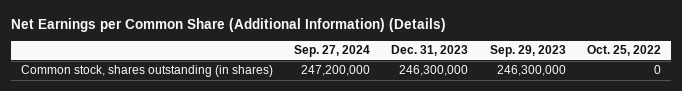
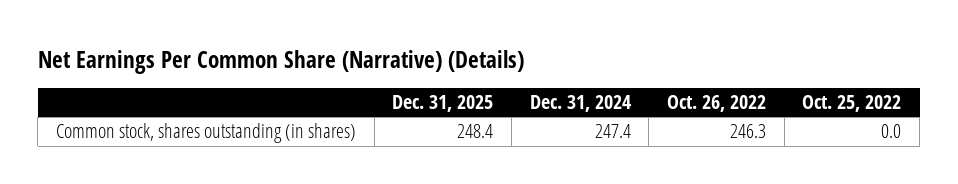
[10,18,446,33] Net Earnings per Common Share (Additional Information) (Details) -> [37,50,524,75] Net Earnings Per Common Share (Narrative) (Details)
[294,45,371,58] Sep. 27, 2024 -> none
[391,45,469,57] Dec. 31, 2023 -> none
[489,45,566,58] Sep. 29, 2023 -> none
none -> [392,94,494,112] Dec. 31, 2025
none -> [529,94,631,112] Dec. 31, 2024
none -> [667,94,767,112] Oct. 26, 2022
[653,65,661,75] 0 -> [881,124,902,139] 0.0

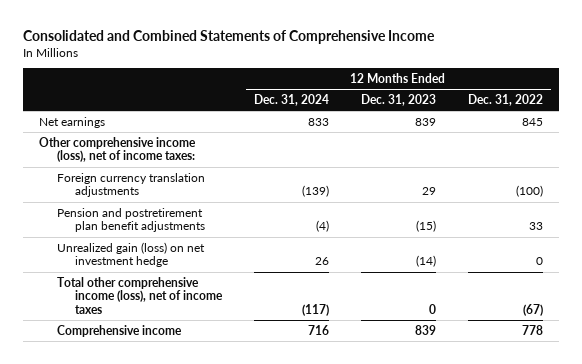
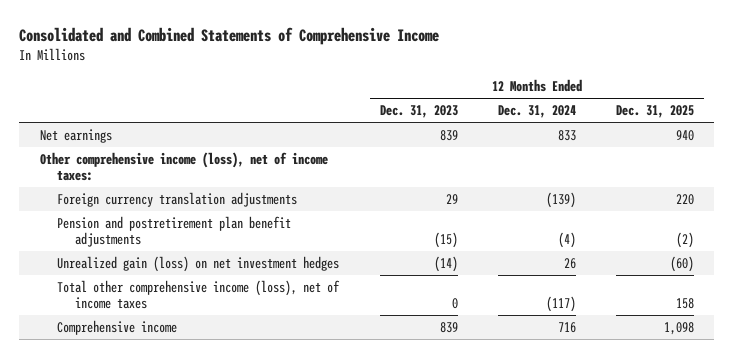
[467,94,543,107] Dec. 31, 2022 -> none
none -> [616,105,695,119] Dec. 31, 2025
[56,241,205,268] Unrealized gain (loss) on net investment hedge -> [57,255,340,272] Unrealized gain (loss) on net investment hedges

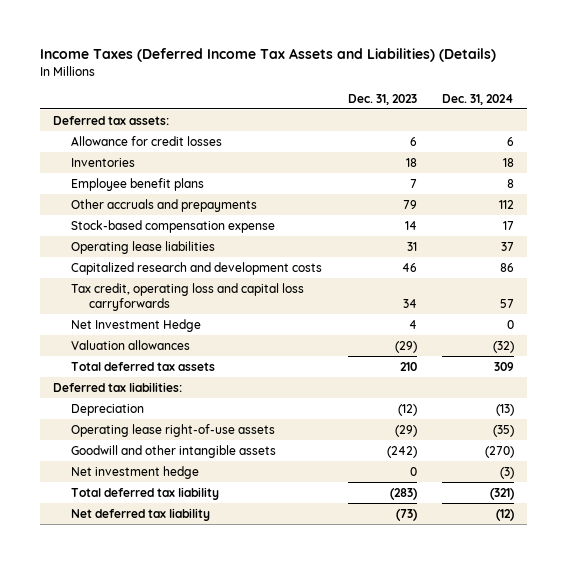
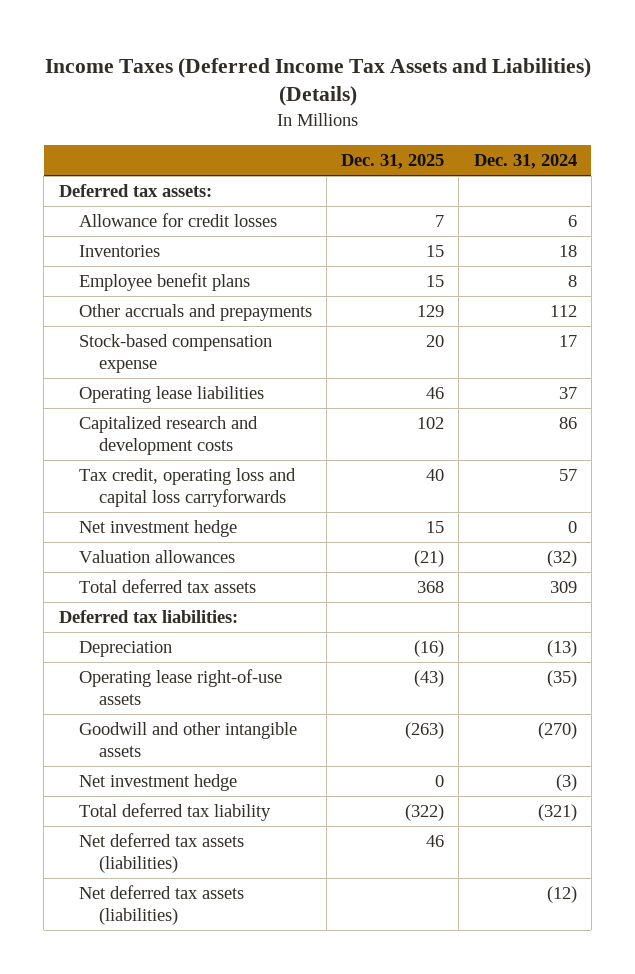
[347,93,417,105] Dec. 31, 2023 -> none
none -> [341,154,445,170] Dec. 31, 2025
[71,318,202,332] Net Investment Hedge -> [78,520,237,538] Net investment hedge
none -> [78,833,244,874] Net deferred tax assets (liabilities)
[71,507,211,521] Net deferred tax liability -> [78,885,244,926] Net deferred tax assets (liabilities)

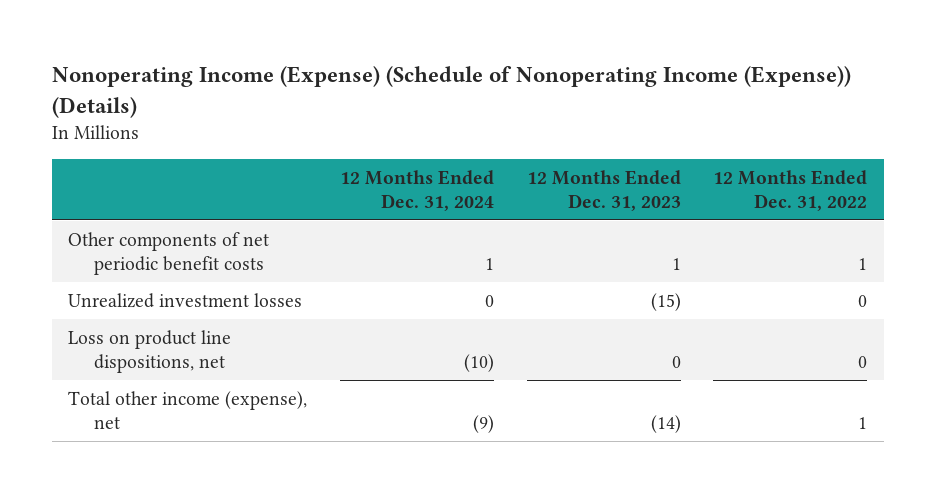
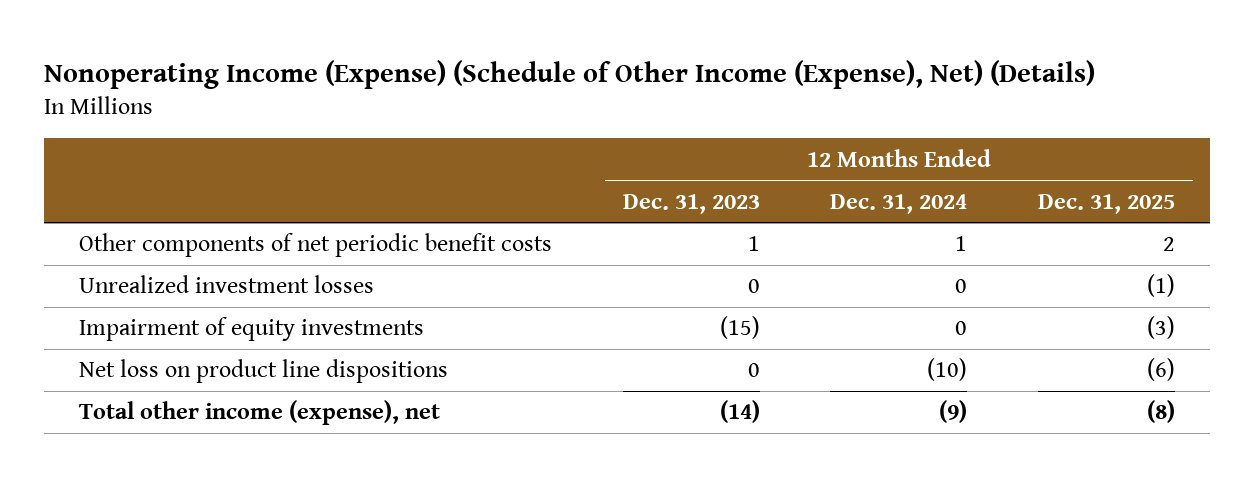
[52,66,852,118] Nonoperating Income (Expense) (Schedule of Nonoperating Income (Expense)) (Details) -> [44,59,1096,89] Nonoperating Income (Expense) (Schedule of Other Income (Expense), Net) (Details)
[713,169,868,211] 12 Months Ended Dec. 31, 2022 -> none
none -> [1037,193,1175,214] Dec. 31, 2025
[650,292,681,311] (15) -> [747,279,760,294] 0
none -> [79,317,425,342] Impairment of equity investments
[68,329,232,373] Loss on product line dispositions, net -> [79,359,449,384] Net loss on product line dispositions

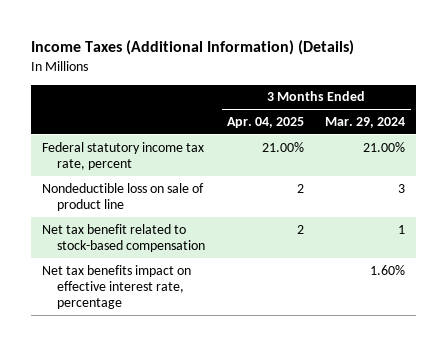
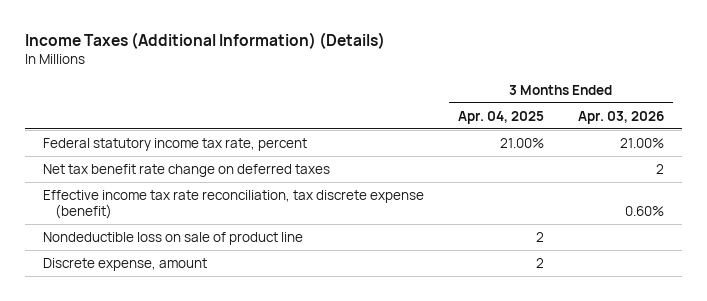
[325,117,406,129] Mar. 29, 2024 -> none
none -> [578,110,665,124] Apr. 03, 2026
none -> [42,163,330,177] Net tax benefit rate change on deferred taxes
none -> [42,189,424,219] Effective income tax rate reconciliation, tax discrete expense (benefit)
[41,223,206,252] Net tax benefit related to stock-based compensation -> none
[41,264,191,309] Net tax benefits impact on effective interest rate, percentage -> none
none -> [42,257,207,271] Discrete expense, amount

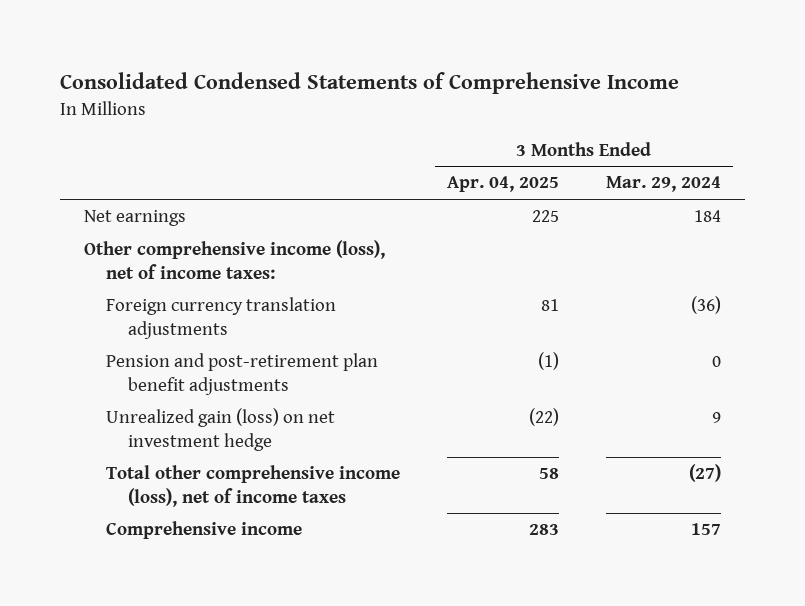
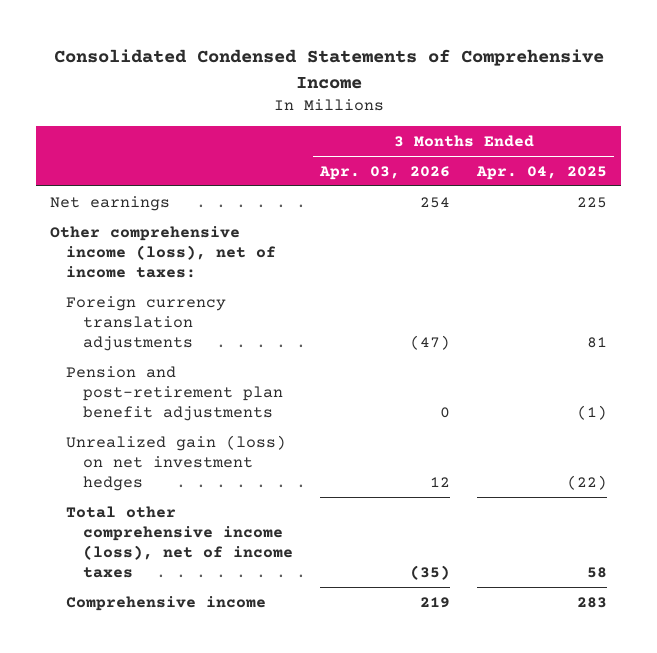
[606,176,722,193] Mar. 29, 2024 -> none
none -> [319,165,451,180] Apr. 03, 2026
[106,408,336,451] Unrealized gain (loss) on net investment hedge -> [66,434,287,491] Unrealized gain (loss) on net investment hedges

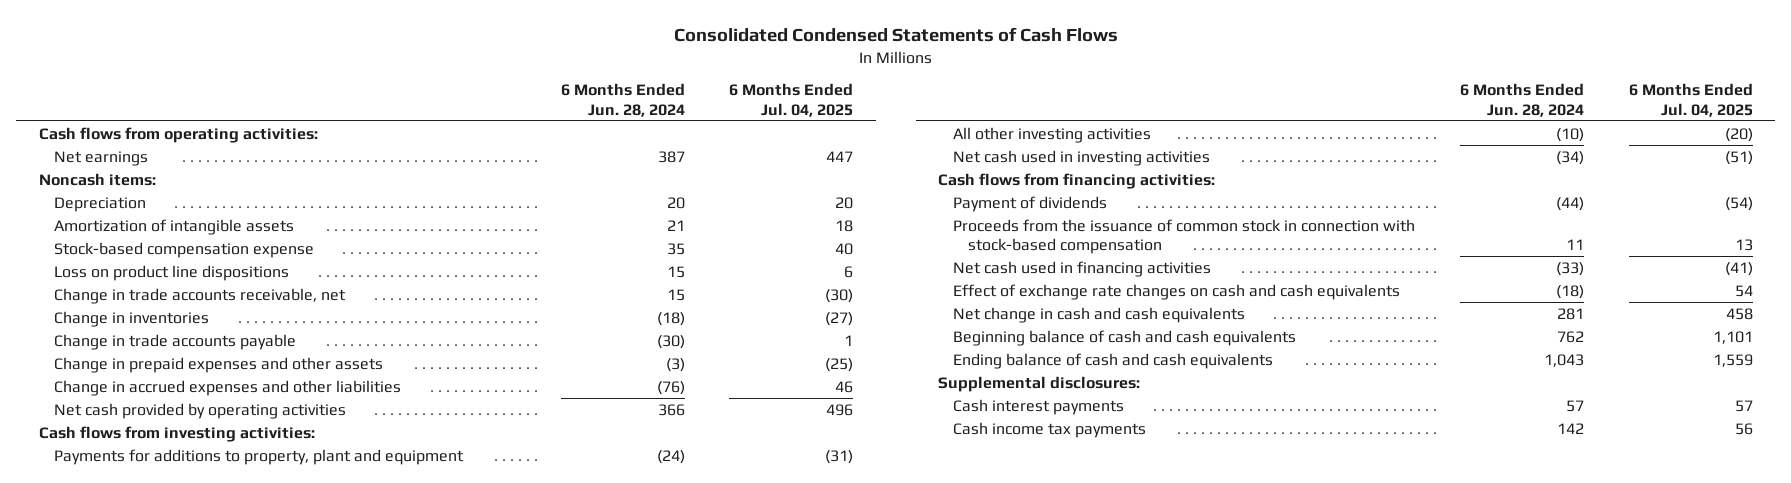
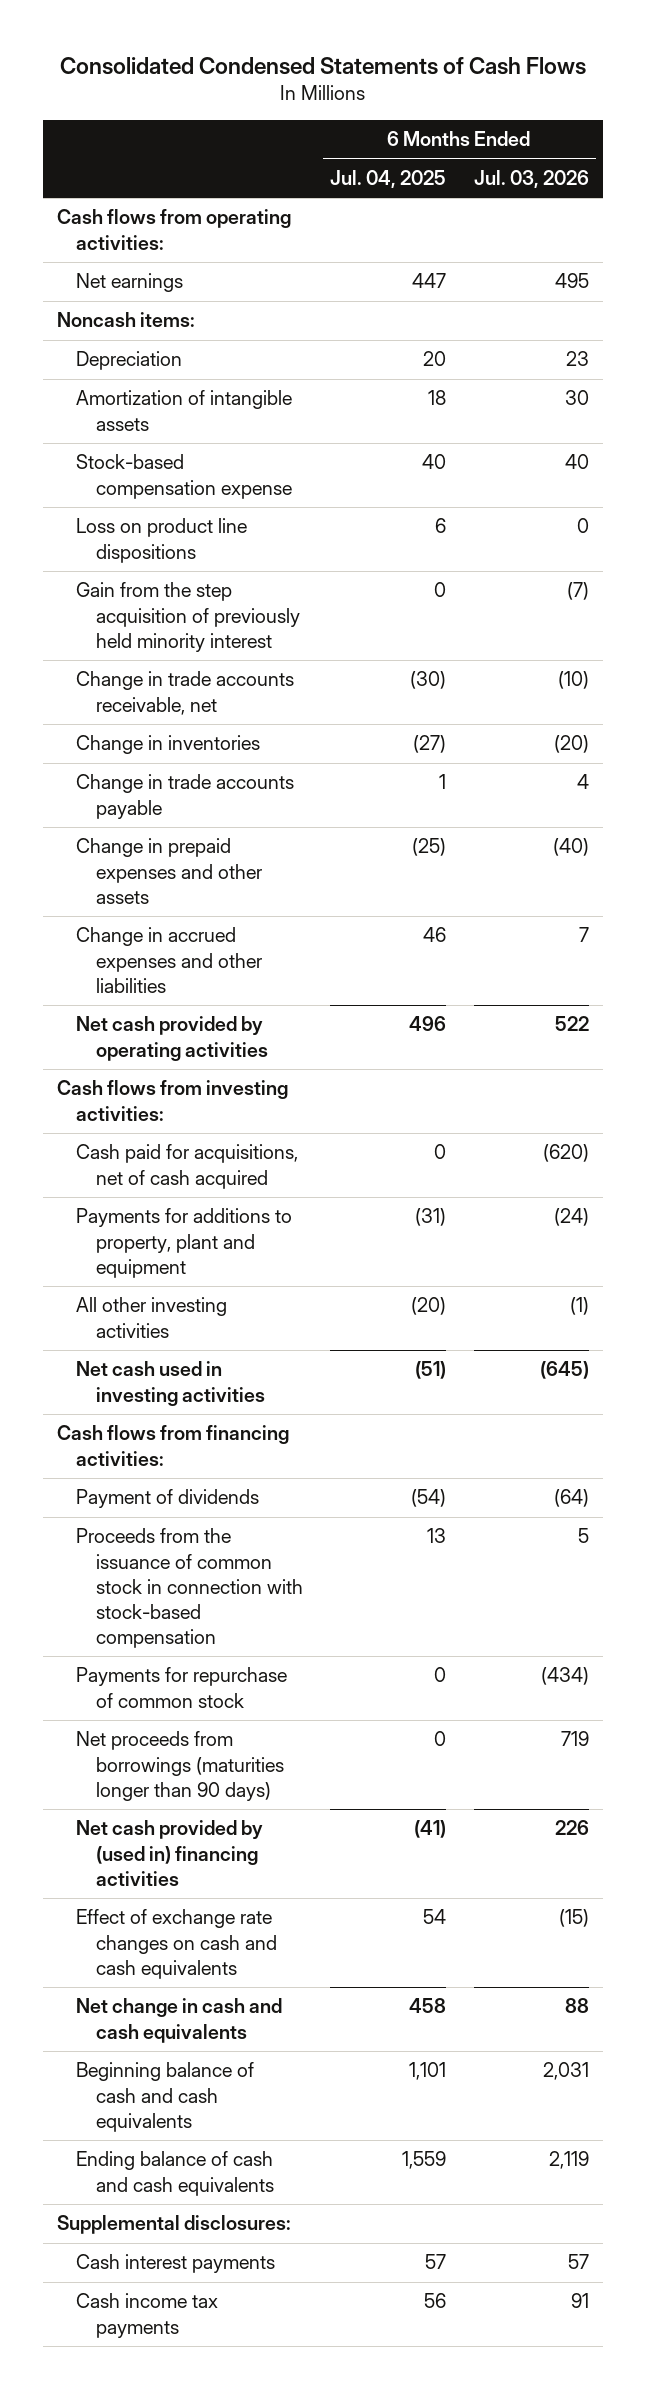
[560,83,685,117] 6 Months Ended Jun. 28, 2024 -> none
none -> [473,169,589,188] Jul. 03, 2026
none -> [76,582,300,652] Gain from the step acquisition of previously held minority interest
none -> [76,1144,299,1189] Cash paid for acquisitions, net of cash acquired
none -> [76,1667,288,1708] Payments for repurchase of common stock
none -> [76,1731,284,1801] Net proceeds from borrowings (maturities longer than 90 days)
[953,260,1212,277] Net cash used in financing activities -> [76,1820,264,1886] Net cash provided by (used in) financing activities

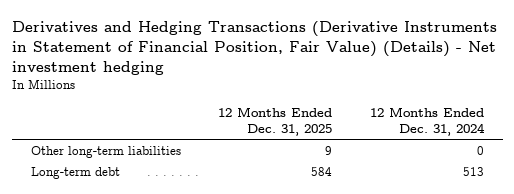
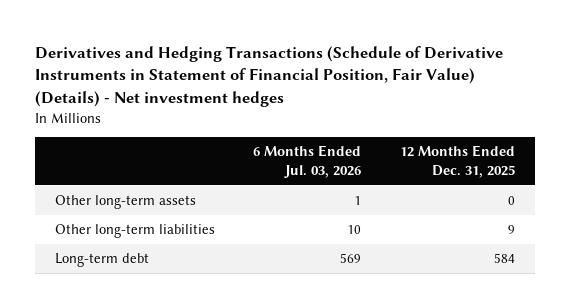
[11,20,497,75] Derivatives and Hedging Transactions (Derivative Instruments in Statement of Financial Position, Fair Value) (Details) - Net investment hedging -> [35,45,504,107] Derivatives and Hedging Transactions (Schedule of Derivative Instruments in Statement of Financial Position, Fair Value) (Details) - Net investment hedges
[369,106,485,137] 12 Months Ended Dec. 31, 2024 -> none
none -> [253,145,362,178] 6 Months Ended Jul. 03, 2026
none -> [54,195,196,210] Other long-term assets

